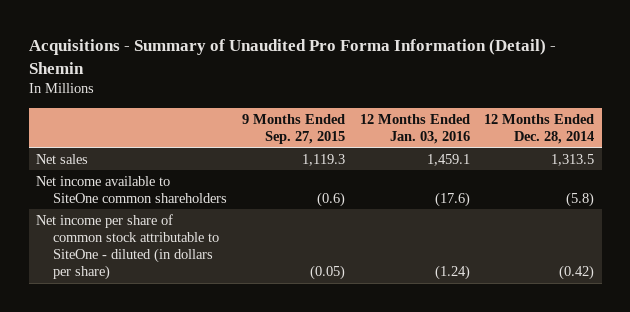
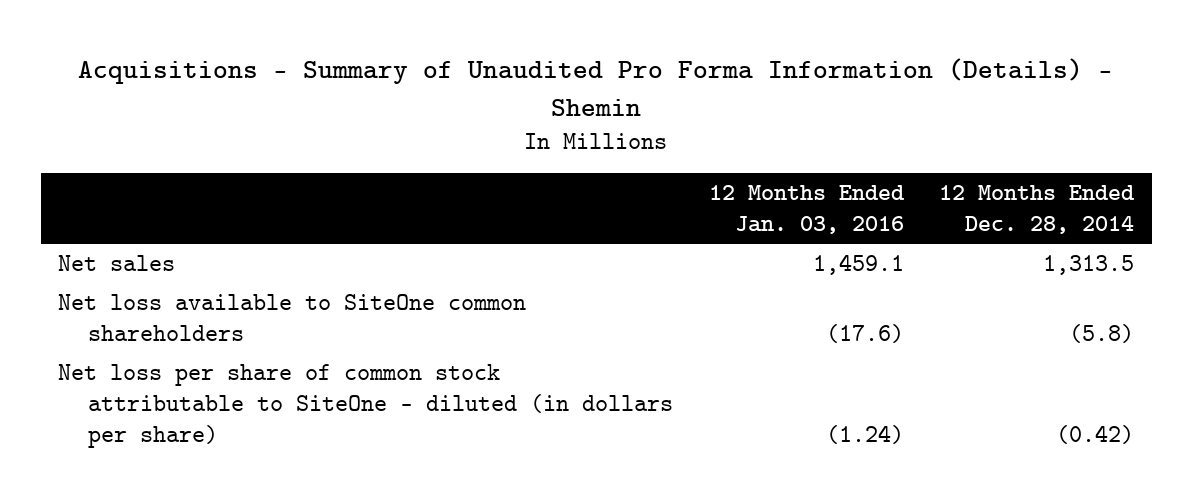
[28,39,556,74] Acquisitions - Summary of Unaudited Pro Forma Information (Detail) - Shemin -> [78,58,1114,117] Acquisitions - Summary of Unaudited Pro Forma Information (Details) - Shemin
[241,113,345,145] 9 Months Ended Sep. 27, 2015 -> none
[35,175,228,203] Net income available to SiteOne common shareholders -> [58,293,527,342] Net loss available to SiteOne common shareholders
[35,213,220,281] Net income per share of common stock attributable to SiteOne - diluted (in dollars per share) -> [58,363,674,449] Net loss per share of common stock attributable to SiteOne - diluted (in dollars per share)

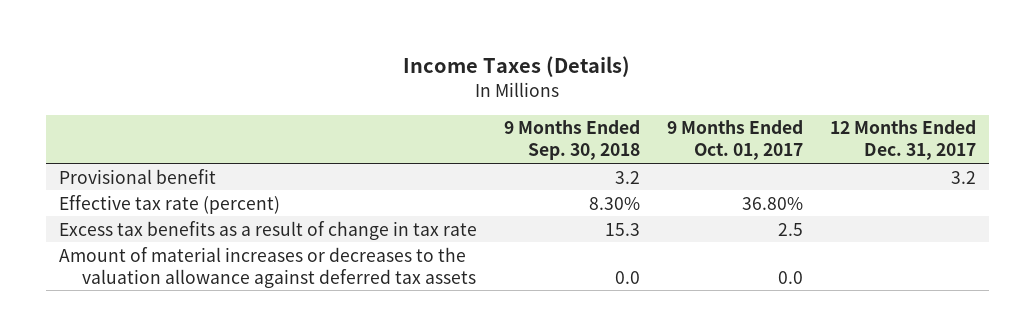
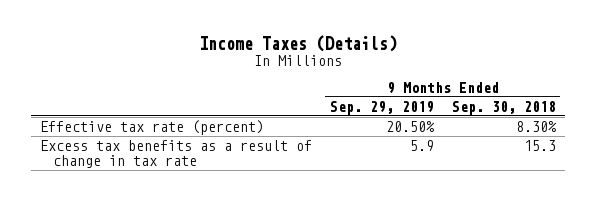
[666,120,803,161] 9 Months Ended Oct. 01, 2017 -> none
[829,120,976,161] 12 Months Ended Dec. 31, 2017 -> none
none -> [329,100,434,115] Sep. 29, 2019
[59,168,217,184] Provisional benefit -> none
[59,246,477,288] Amount of material increases or decreases to the valuation allowance against deferred tax assets -> none

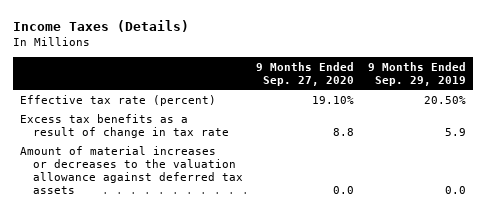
[451,100,556,115] Sep. 30, 2018 -> none
none -> [256,61,355,86] 9 Months Ended Sep. 27, 2020
none -> [20,145,243,194] Amount of material increases or decreases to the valuation allowance against deferred tax assets

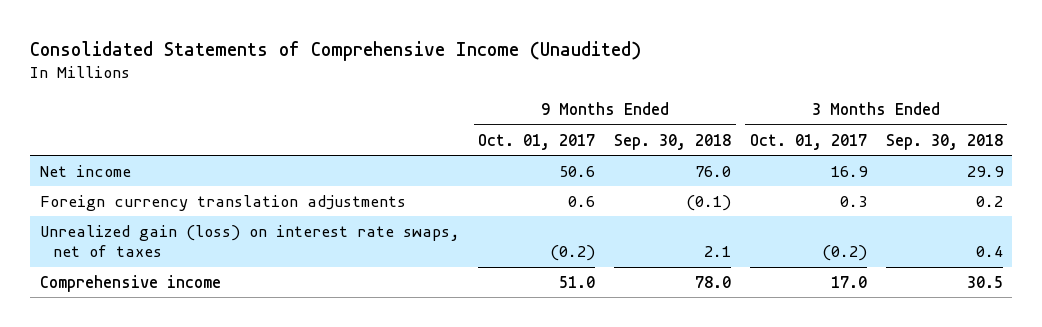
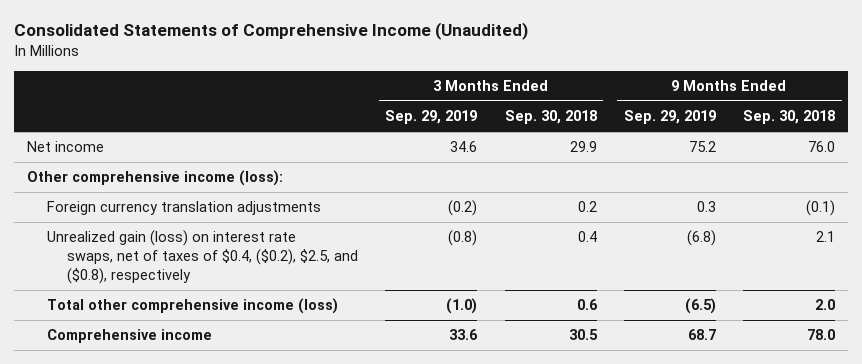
[478,133,596,150] Oct. 01, 2017 -> none
[749,133,867,150] Oct. 01, 2017 -> none
none -> [385,110,478,125] Sep. 29, 2019
none -> [623,110,716,125] Sep. 29, 2019
none -> [27,170,284,187] Other comprehensive income (loss):
[39,224,460,258] Unrealized gain (loss) on interest rate swaps, net of taxes -> [47,230,359,285] Unrealized gain (loss) on interest rate swaps, net of taxes of $0.4, ($0.2), $2.5, and ($0.8), respectively
none -> [47,298,339,315] Total other comprehensive income (loss)

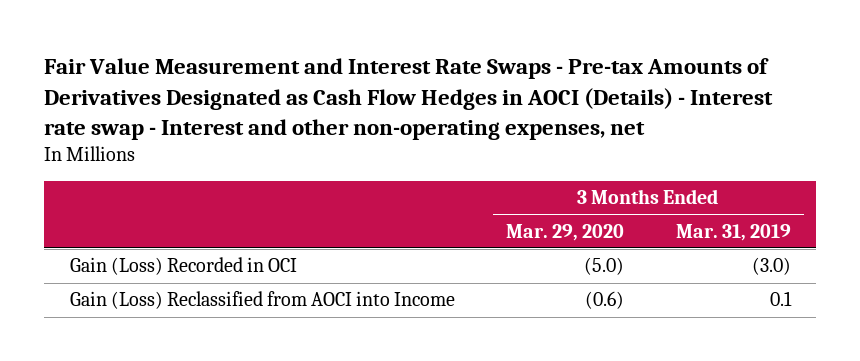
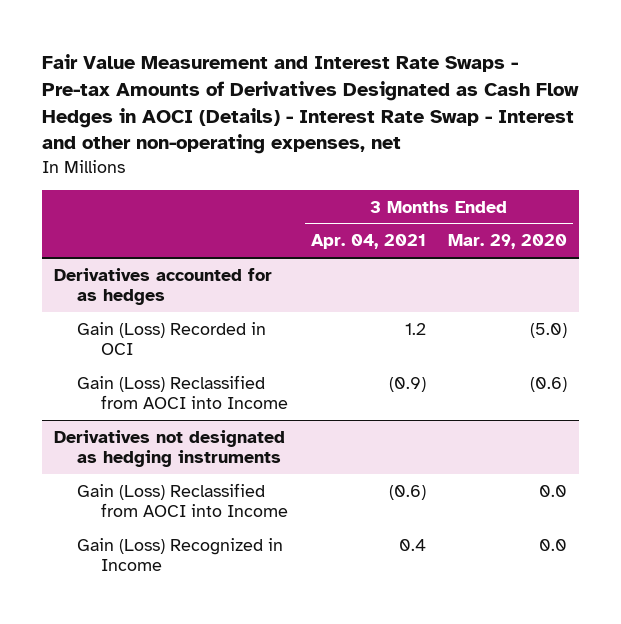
[44,58,774,141] Fair Value Measurement and Interest Rate Swaps - Pre-tax Amounts of Derivatives Designated as Cash Flow Hedges in AOCI (Details) - Interest rate swap - Interest and other non-operating expenses, net -> [42,54,580,155] Fair Value Measurement and Interest Rate Swaps - Pre-tax Amounts of Derivatives Designated as Cash Flow Hedges in AOCI (Details) - Interest Rate Swap - Interest and other non-operating expenses, net
[675,223,791,241] Mar. 31, 2019 -> none
none -> [310,234,426,250] Apr. 04, 2021
none -> [53,267,272,305] Derivatives accounted for as hedges
none -> [53,429,285,467] Derivatives not designated as hedging instruments
none -> [77,482,288,517] Gain (Loss) Reclassified from AOCI into Income
none -> [77,537,284,571] Gain (Loss) Recognized in Income

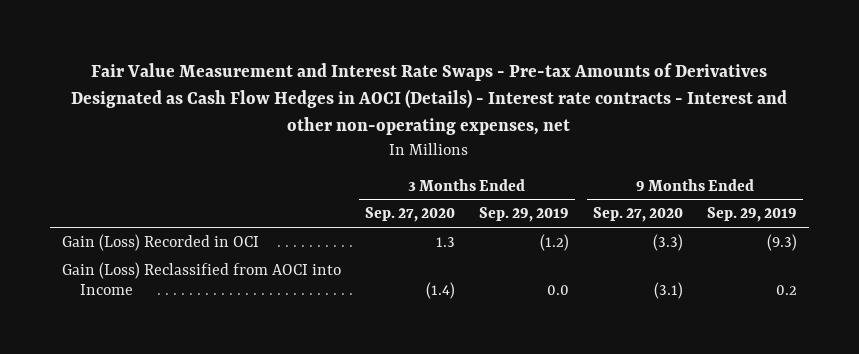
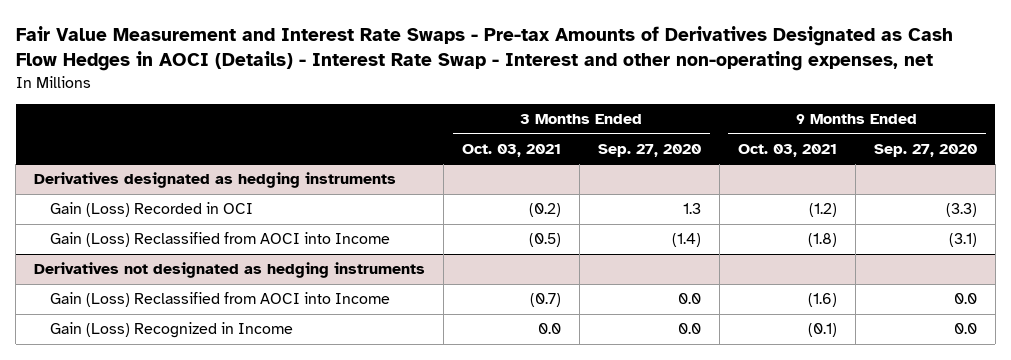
[71,62,788,135] Fair Value Measurement and Interest Rate Swaps - Pre-tax Amounts of Derivatives Designated as Cash Flow Hedges in AOCI (Details) - Interest rate contracts - Interest and other non-operating expenses, net -> [15,25,953,71] Fair Value Measurement and Interest Rate Swaps - Pre-tax Amounts of Derivatives Designated as Cash Flow Hedges in AOCI (Details) - Interest Rate Swap - Interest and other non-operating expenses, net
[478,207,569,223] Sep. 29, 2019 -> none
[706,207,797,223] Sep. 29, 2019 -> none
none -> [461,143,561,157] Oct. 03, 2021
none -> [737,143,837,157] Oct. 03, 2021
none -> [34,172,397,189] Derivatives designated as hedging instruments
none -> [34,262,426,279] Derivatives not designated as hedging instruments
none -> [49,292,390,308] Gain (Loss) Reclassified from AOCI into Income
none -> [49,322,293,339] Gain (Loss) Recognized in Income

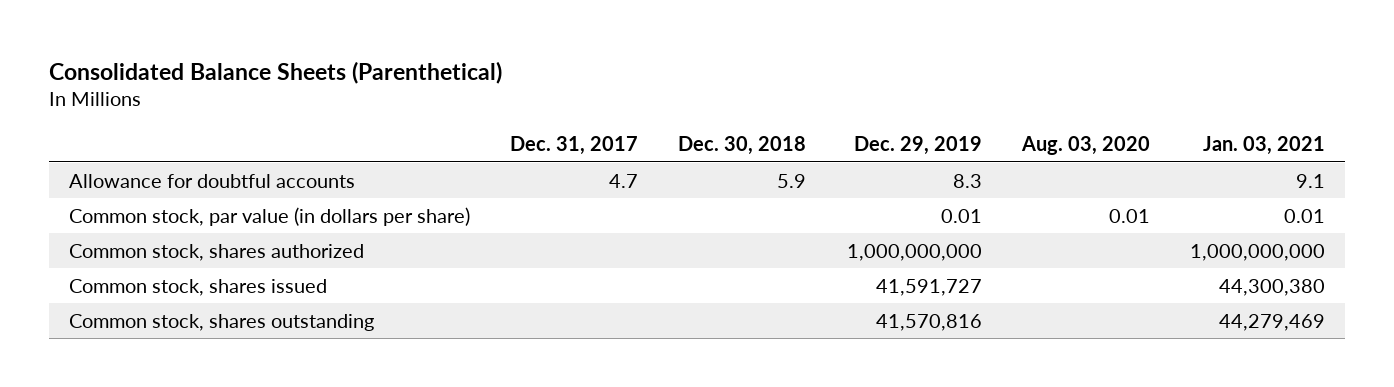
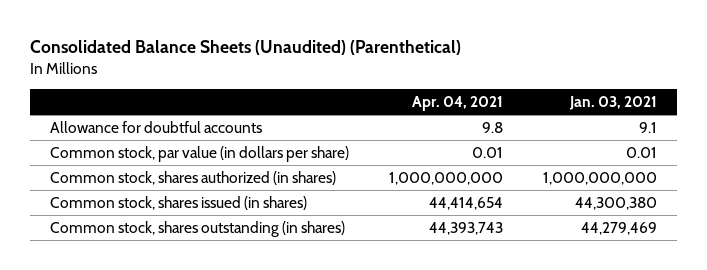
[49,60,503,84] Consolidated Balance Sheets (Parenthetical) -> [29,40,461,56] Consolidated Balance Sheets (Unaudited) (Parenthetical)
[510,136,639,156] Dec. 31, 2017 -> none
[678,136,807,156] Dec. 30, 2018 -> none
[853,136,982,156] Dec. 29, 2019 -> none
[1020,136,1150,156] Aug. 03, 2020 -> none
none -> [411,96,503,112] Apr. 04, 2021
[69,243,365,261] Common stock, shares authorized -> [49,170,336,185] Common stock, shares authorized (in shares)
[69,278,328,296] Common stock, shares issued -> [49,195,307,210] Common stock, shares issued (in shares)
[69,313,375,331] Common stock, shares outstanding -> [49,220,345,237] Common stock, shares outstanding (in shares)

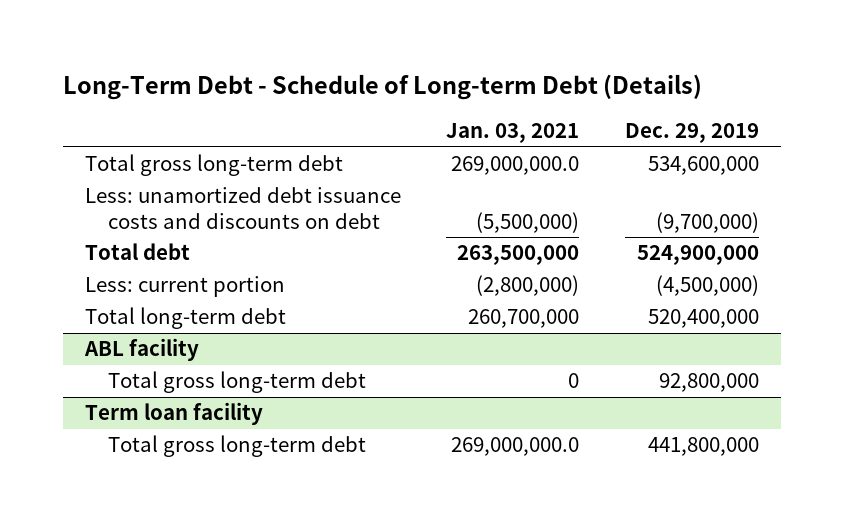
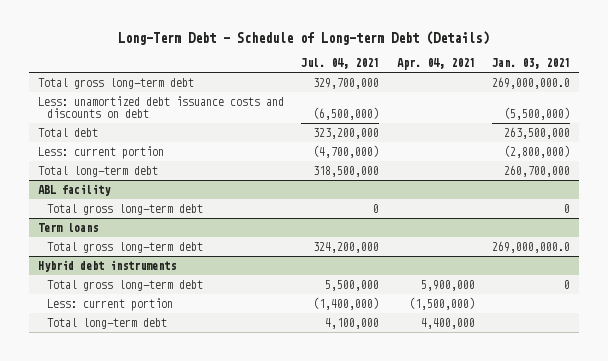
[624,122,759,143] Dec. 29, 2019 -> none
none -> [301,57,380,69] Jul. 04, 2021
none -> [396,57,475,70] Apr. 04, 2021
[85,402,264,426] Term loan facility -> [37,222,98,232] Term loans
none -> [37,259,176,272] Hybrid debt instruments
none -> [47,279,204,291] Total gross long-term debt
none -> [47,297,174,311] Less: current portion
none -> [47,317,168,329] Total long-term debt

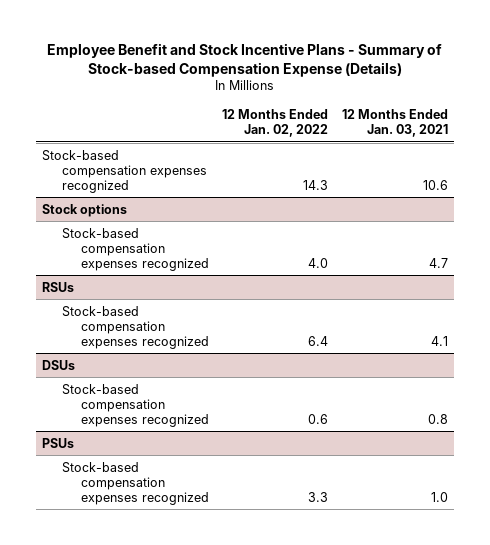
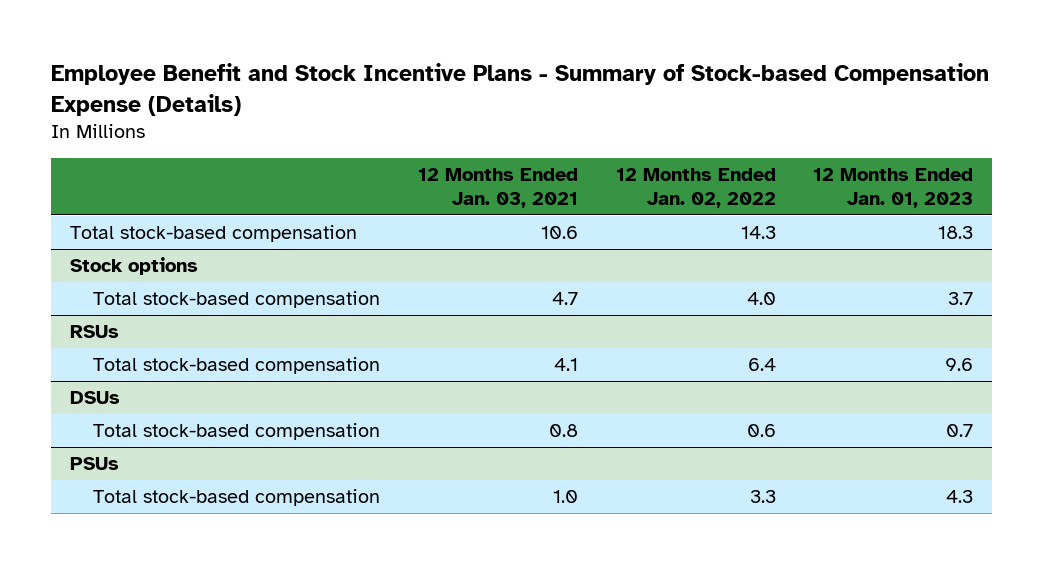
none -> [813,168,974,208] 12 Months Ended Jan. 01, 2023
[42,149,207,193] Stock-based compensation expenses recognized -> [69,225,357,243] Total stock-based compensation
[61,227,210,271] Stock-based compensation expenses recognized -> [92,291,380,309] Total stock-based compensation
[61,305,210,349] Stock-based compensation expenses recognized -> [92,357,380,375] Total stock-based compensation
[61,383,210,427] Stock-based compensation expenses recognized -> [92,423,380,441] Total stock-based compensation
[61,461,210,505] Stock-based compensation expenses recognized -> [92,489,380,507] Total stock-based compensation

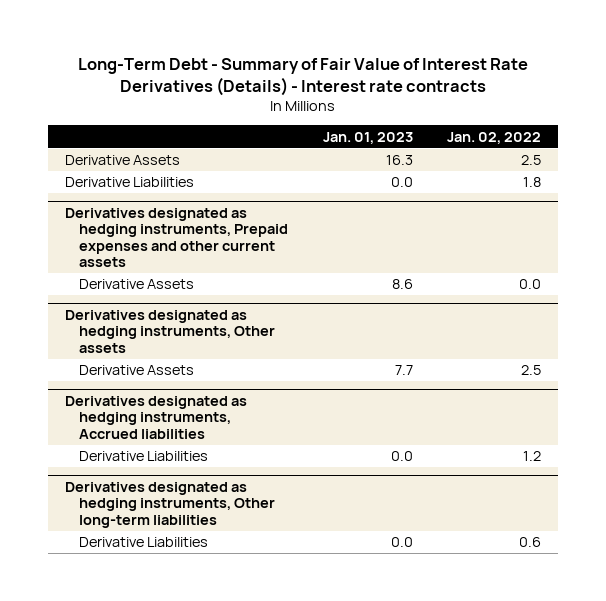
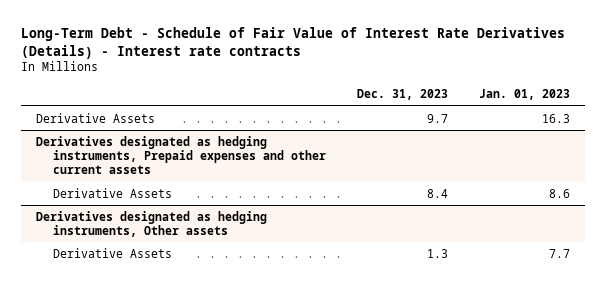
[77,57,528,96] Long-Term Debt - Summary of Fair Value of Interest Rate Derivatives (Details) - Interest rate contracts -> [20,27,565,59] Long-Term Debt - Schedule of Fair Value of Interest Rate Derivatives (Details) - Interest rate contracts
[446,131,541,144] Jan. 02, 2022 -> none
none -> [357,89,449,101] Dec. 31, 2023
[64,177,194,188] Derivative Liabilities -> none
[64,395,247,439] Derivatives designated as hedging instruments, Accrued liabilities -> none
[79,451,209,462] Derivative Liabilities -> none
[64,481,276,528] Derivatives designated as hedging instruments, Other long-term liabilities -> none
[79,537,209,548] Derivative Liabilities -> none

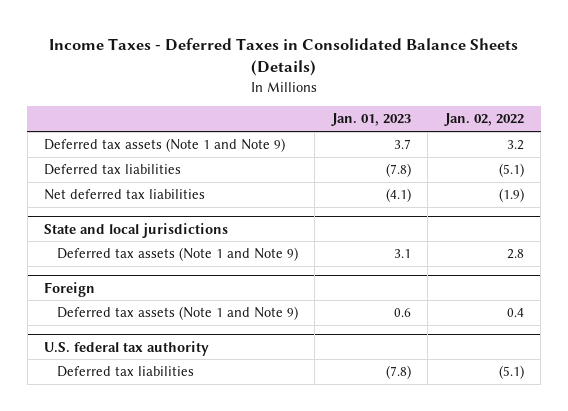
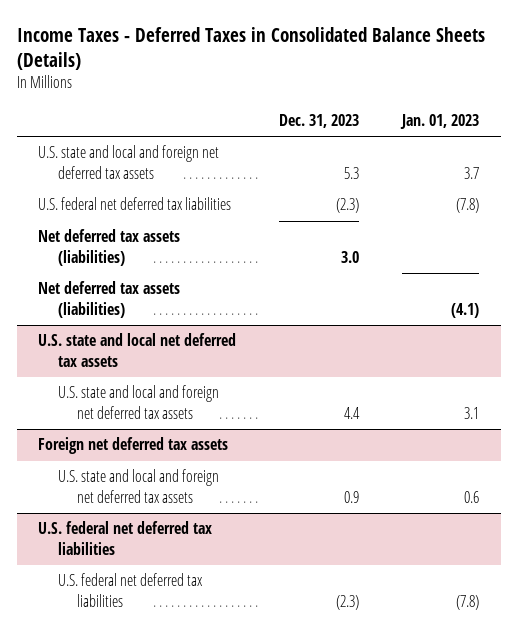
[443,113,524,127] Jan. 02, 2022 -> none
none -> [279,113,360,128] Dec. 31, 2023
[44,138,286,153] Deferred tax assets (Note 1 and Note 9) -> [38,145,220,179] U.S. state and local and foreign net deferred tax assets
[44,164,182,176] Deferred tax liabilities -> [38,197,232,211] U.S. federal net deferred tax liabilities
none -> [38,229,181,266] Net deferred tax assets (liabilities)
[44,189,206,201] Net deferred tax liabilities -> [38,281,181,318] Net deferred tax assets (liabilities)
[44,222,229,238] State and local jurisdictions -> [38,333,237,367] U.S. state and local net deferred tax assets
[56,247,298,262] Deferred tax assets (Note 1 and Note 9) -> [57,385,219,419] U.S. state and local and foreign net deferred tax assets
[44,281,96,297] Foreign -> [38,437,229,455] Foreign net deferred tax assets
[56,306,298,321] Deferred tax assets (Note 1 and Note 9) -> [57,469,219,503] U.S. state and local and foreign net deferred tax assets
[44,340,210,356] U.S. federal tax authority -> [38,521,213,555] U.S. federal net deferred tax liabilities
[56,366,194,378] Deferred tax liabilities -> [57,573,203,607] U.S. federal net deferred tax liabilities

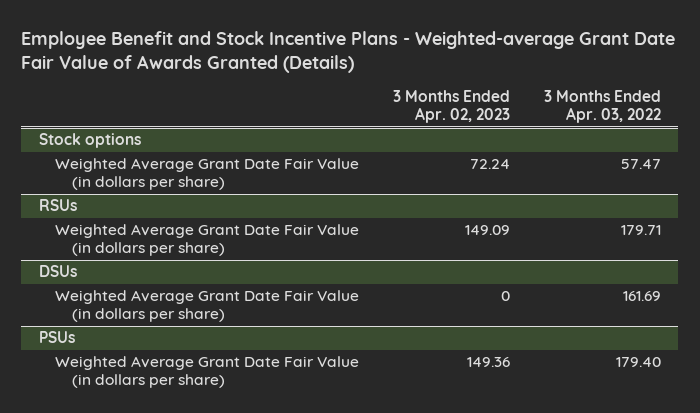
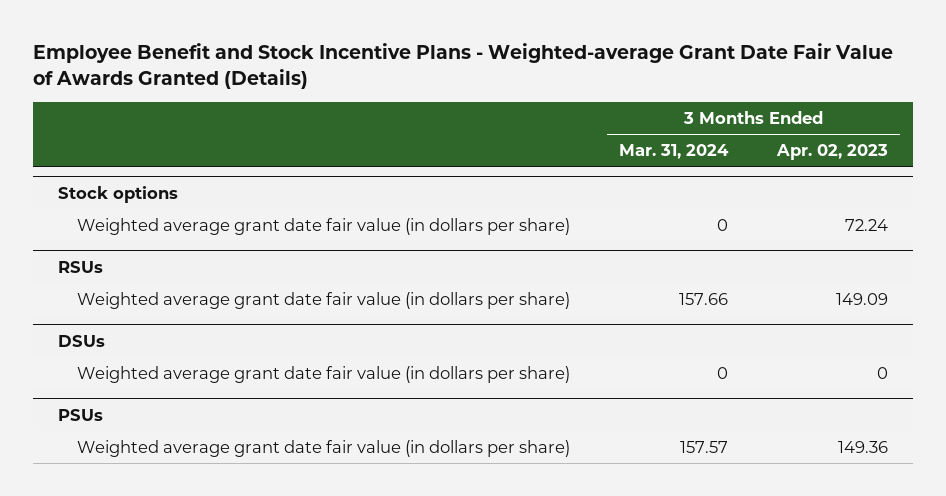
[544,90,662,124] 3 Months Ended Apr. 03, 2022 -> none
none -> [619,144,730,160] Mar. 31, 2024
[55,158,360,191] Weighted Average Grant Date Fair Value (in dollars per share) -> [77,217,571,235] Weighted average grant date fair value (in dollars per share)
[55,224,360,257] Weighted Average Grant Date Fair Value (in dollars per share) -> [77,291,571,309] Weighted average grant date fair value (in dollars per share)
[55,290,360,323] Weighted Average Grant Date Fair Value (in dollars per share) -> [77,365,571,383] Weighted average grant date fair value (in dollars per share)
[55,356,360,389] Weighted Average Grant Date Fair Value (in dollars per share) -> [77,439,571,457] Weighted average grant date fair value (in dollars per share)

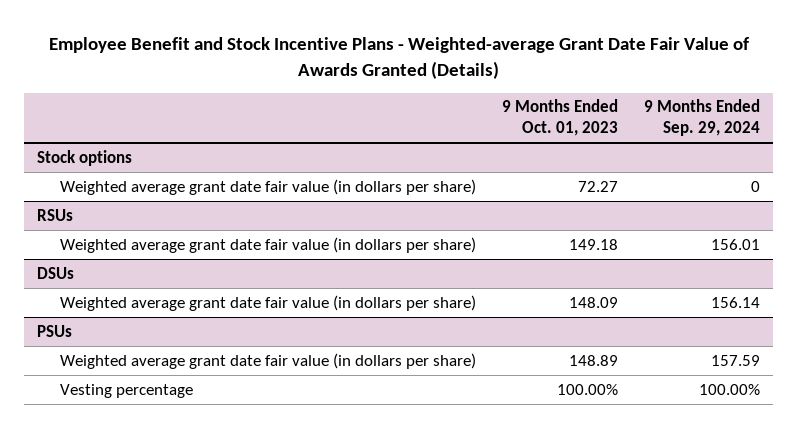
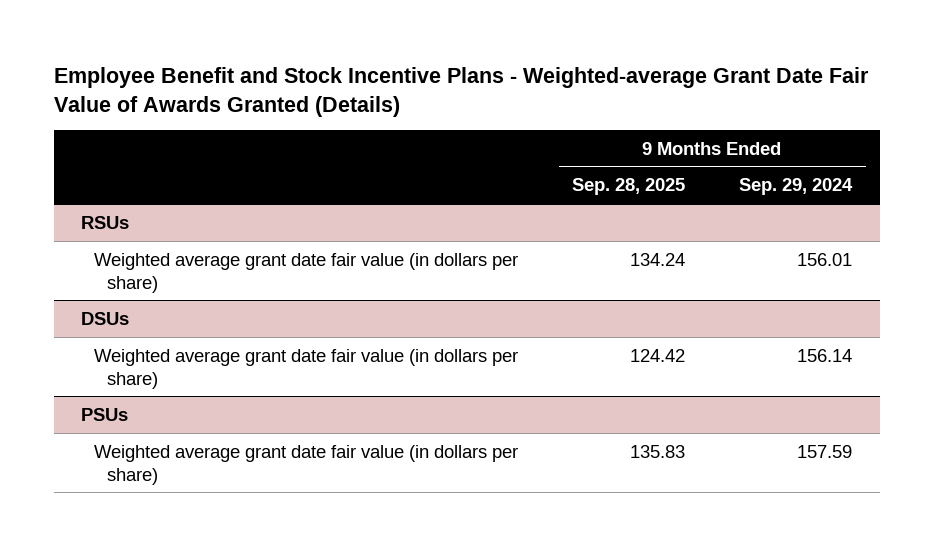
[501,99,618,137] 9 Months Ended Oct. 01, 2023 -> none
none -> [572,178,686,196] Sep. 28, 2025
[37,149,133,166] Stock options -> none
[60,178,477,195] Weighted average grant date fair value (in dollars per share) -> none
[60,383,194,398] Vesting percentage -> none

